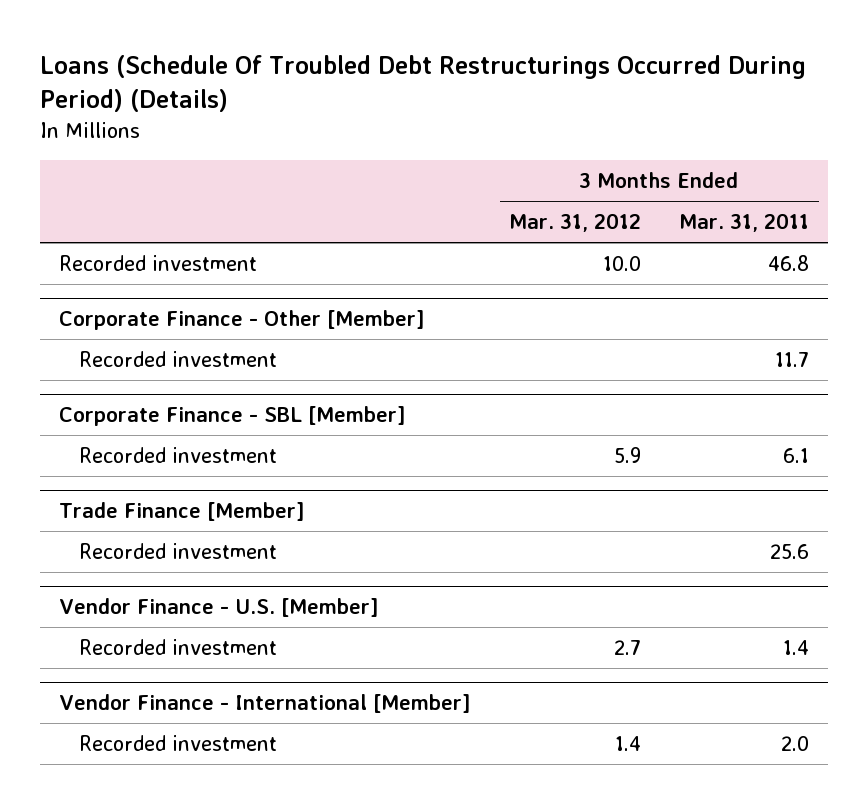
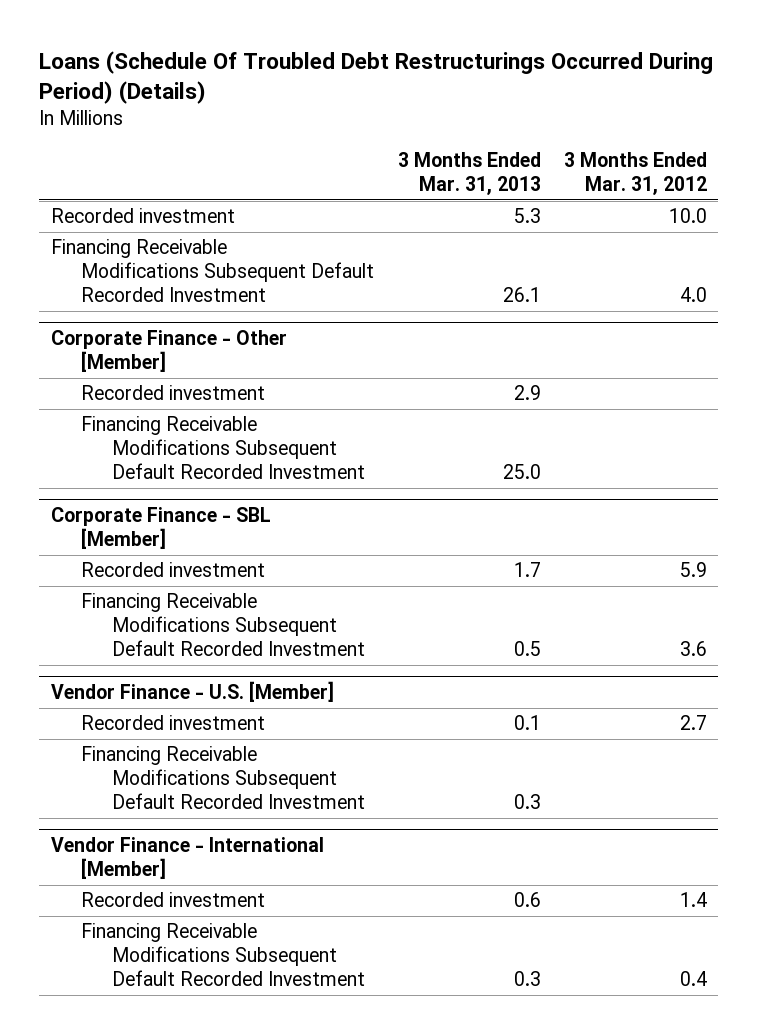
[679,213,810,233] Mar. 31, 2011 -> none
none -> [397,152,541,196] 3 Months Ended Mar. 31, 2013
none -> [50,239,375,303] Financing Receivable Modifications Subsequent Default Recorded Investment
none -> [81,416,366,480] Financing Receivable Modifications Subsequent Default Recorded Investment
[59,502,306,522] Trade Finance [Member] -> none
[78,543,277,560] Recorded investment -> none
none -> [81,593,366,657] Financing Receivable Modifications Subsequent Default Recorded Investment
none -> [81,746,366,810] Financing Receivable Modifications Subsequent Default Recorded Investment
none -> [81,923,366,987] Financing Receivable Modifications Subsequent Default Recorded Investment

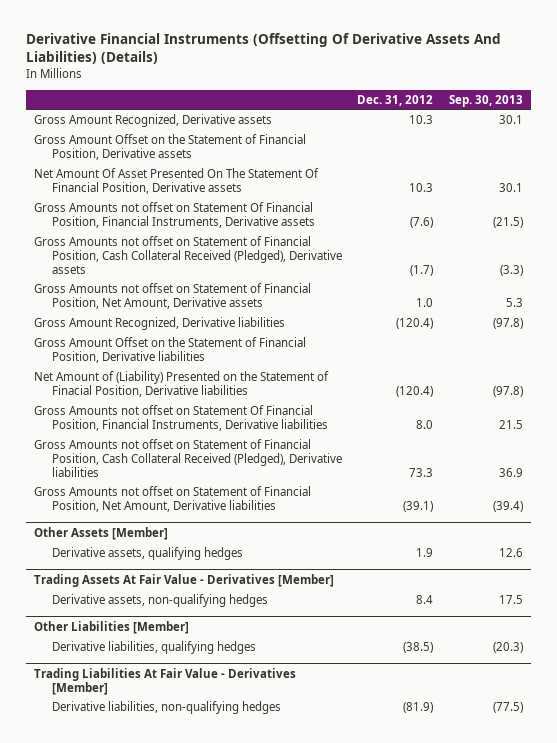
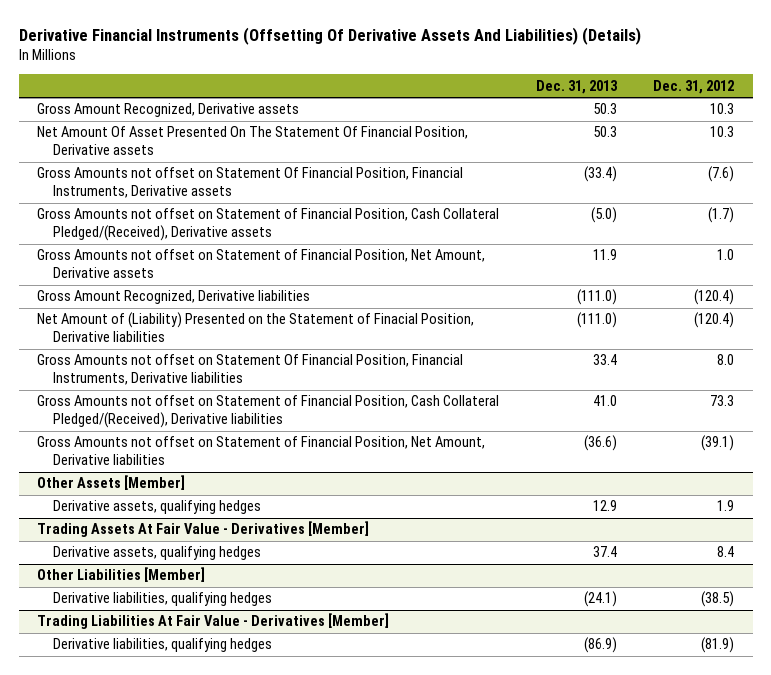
[448,94,523,107] Sep. 30, 2013 -> none
none -> [535,79,618,94] Dec. 31, 2013
[34,134,307,160] Gross Amount Offset on the Statement of Financial Position, Derivative assets -> none
[34,236,342,274] Gross Amounts not offset on Statement of Financial Position, Cash Collateral Received (Pledged), Derivative assets -> [36,208,499,242] Gross Amounts not offset on Statement of Financial Position, Cash Collateral Pledged/(Received), Derivative assets
[34,337,307,363] Gross Amount Offset on the Statement of Financial Position, Derivative liabilities -> none
[34,439,342,477] Gross Amounts not offset on Statement of Financial Position, Cash Collateral Received (Pledged), Derivative liabilities -> [36,395,499,429] Gross Amounts not offset on Statement of Financial Position, Cash Collateral Pledged/(Received), Derivative liabilities
[51,594,268,608] Derivative assets, non-qualifying hedges -> [52,546,261,561] Derivative assets, qualifying hedges
[51,701,281,715] Derivative liabilities, non-qualifying hedges -> [52,638,272,653] Derivative liabilities, qualifying hedges

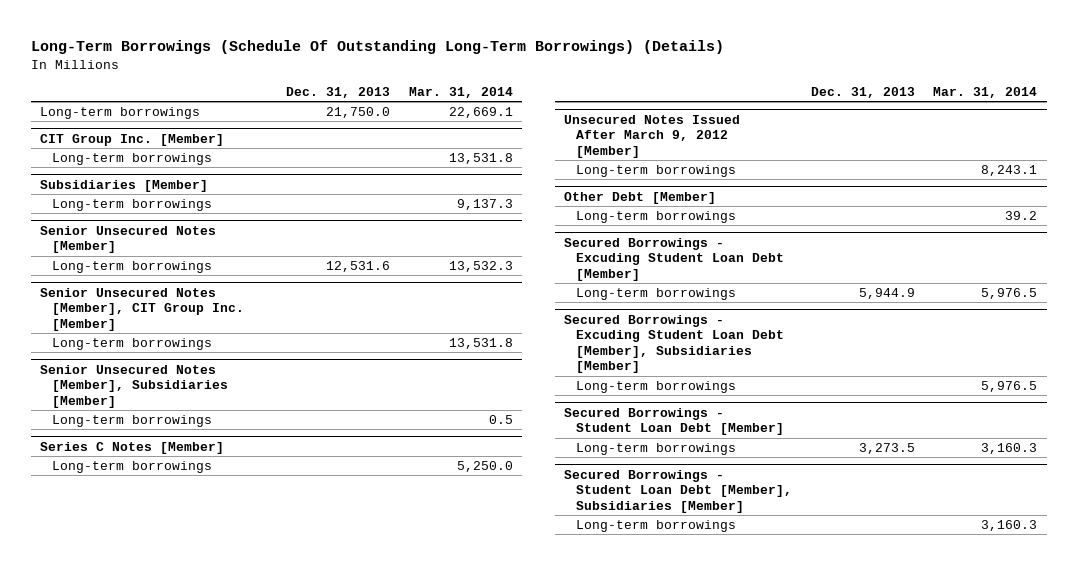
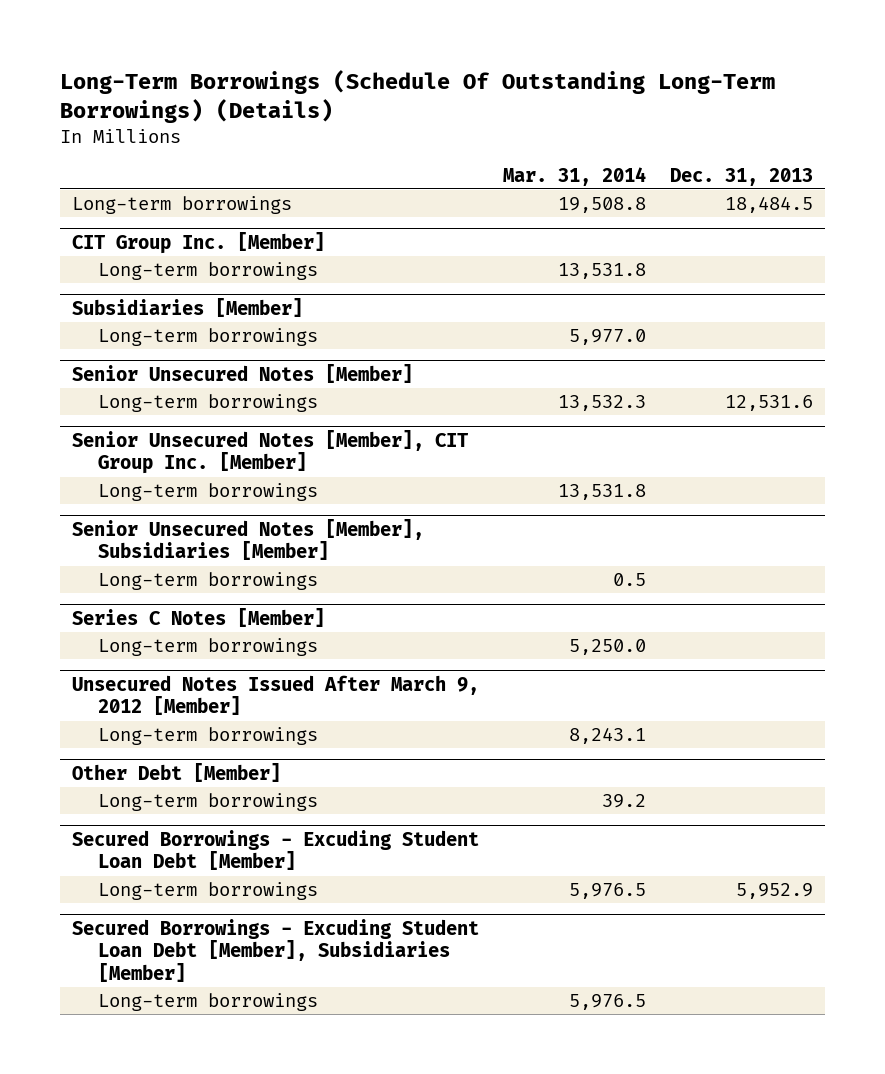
[326,107,391,119] 21,750.0 -> [724,196,813,214] 18,484.5
[448,107,513,119] 22,669.1 -> [557,197,646,214] 19,508.8
[456,199,513,211] 9,137.3 -> [568,329,646,346] 5,977.0
[858,288,915,300] 5,944.9 -> [735,883,813,900] 5,952.9
[564,407,784,436] Secured Borrowings - Student Loan Debt [Member] -> none
[575,443,736,456] Long-term borrowings -> none
[564,469,792,513] Secured Borrowings - Student Loan Debt [Member], Subsidiaries [Member] -> none
[575,520,736,533] Long-term borrowings -> none

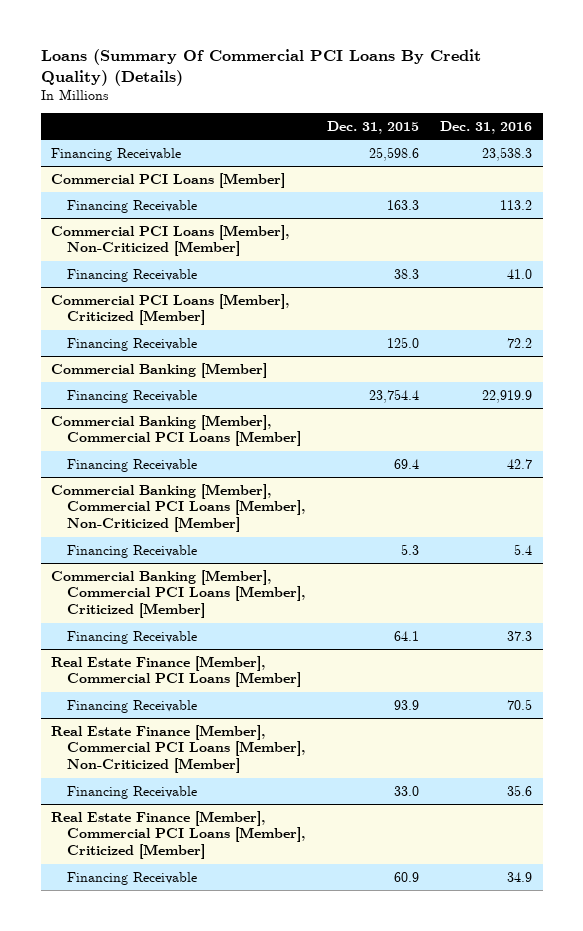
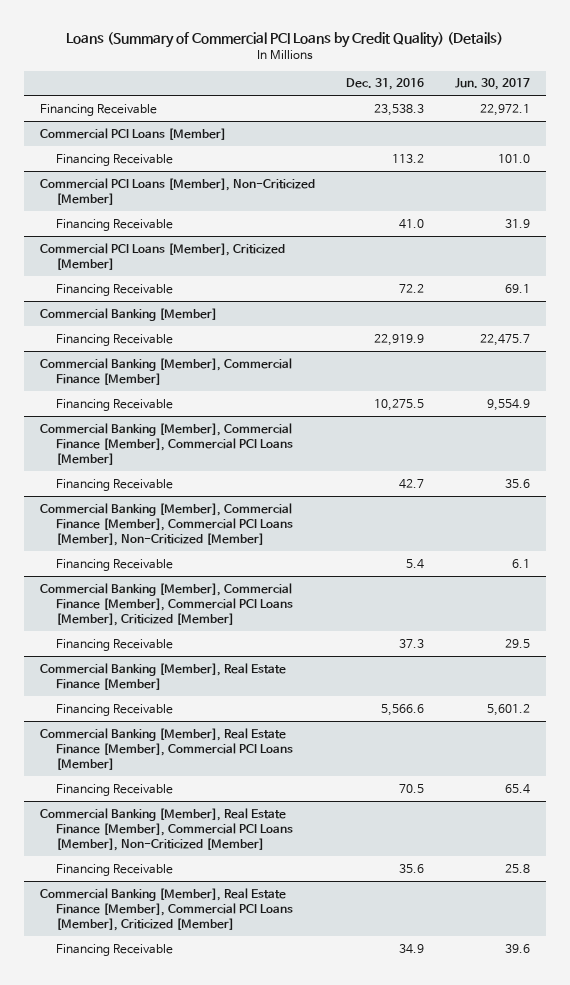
[40,49,481,86] Loans (Summary Of Commercial PCI Loans By Credit Quality) (Details) -> [66,31,504,48] Loans (Summary of Commercial PCI Loans by Credit Quality) (Details)
[326,120,419,134] Dec. 31, 2015 -> none
none -> [455,78,531,91] Jun. 30, 2017
none -> [39,357,292,385] Commercial Banking [Member], Commercial Finance [Member]
none -> [55,398,173,411] Financing Receivable
[51,414,302,447] Commercial Banking [Member], Commercial PCI Loans [Member] -> [39,422,293,466] Commercial Banking [Member], Commercial Finance [Member], Commercial PCI Loans [Member]
[51,483,306,533] Commercial Banking [Member], Commercial PCI Loans [Member], Non-Criticized [Member] -> [39,502,293,547] Commercial Banking [Member], Commercial Finance [Member], Commercial PCI Loans [Member], Non-Criticized [Member]
[51,569,306,619] Commercial Banking [Member], Commercial PCI Loans [Member], Criticized [Member] -> [39,582,293,627] Commercial Banking [Member], Commercial Finance [Member], Commercial PCI Loans [Member], Criticized [Member]
none -> [39,662,286,690] Commercial Banking [Member], Real Estate Finance [Member]
none -> [55,703,173,716] Financing Receivable
[51,655,302,688] Real Estate Finance [Member], Commercial PCI Loans [Member] -> [39,727,293,771] Commercial Banking [Member], Real Estate Finance [Member], Commercial PCI Loans [Member]
[51,724,306,774] Real Estate Finance [Member], Commercial PCI Loans [Member], Non-Criticized [Member] -> [39,807,293,852] Commercial Banking [Member], Real Estate Finance [Member], Commercial PCI Loans [Member], Non-Criticized [Member]
[51,810,306,860] Real Estate Finance [Member], Commercial PCI Loans [Member], Criticized [Member] -> [39,887,293,932] Commercial Banking [Member], Real Estate Finance [Member], Commercial PCI Loans [Member], Criticized [Member]

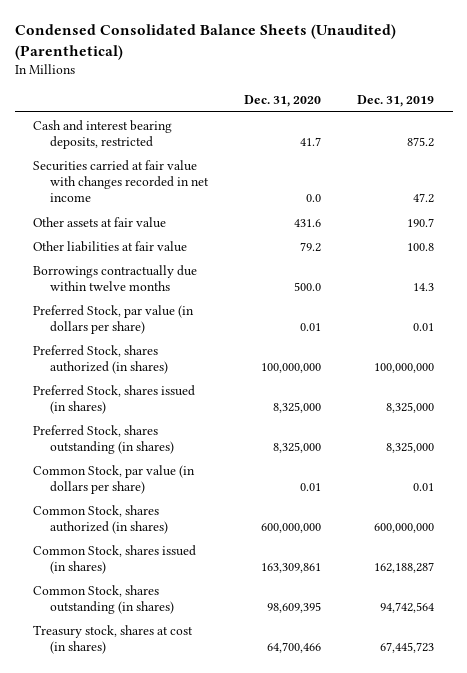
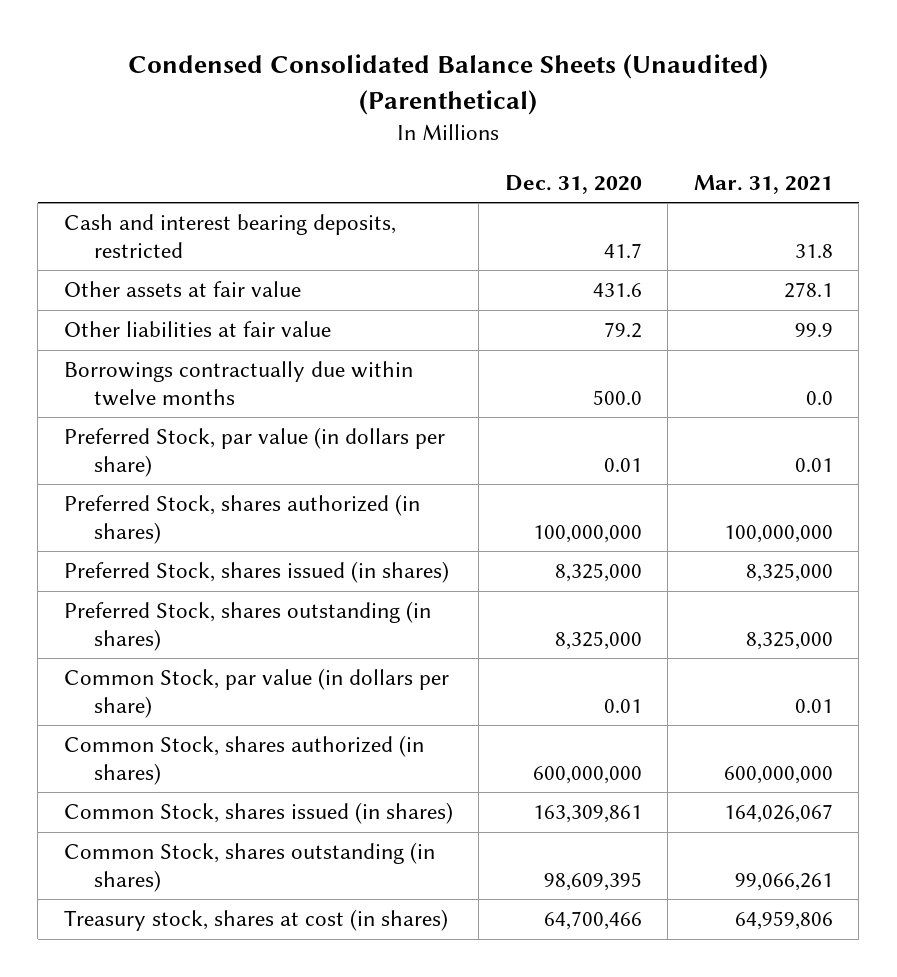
[357,95,435,108] Dec. 31, 2019 -> none
none -> [693,174,833,194] Mar. 31, 2021
[32,159,209,202] Securities carried at fair value with changes recorded in net income -> none

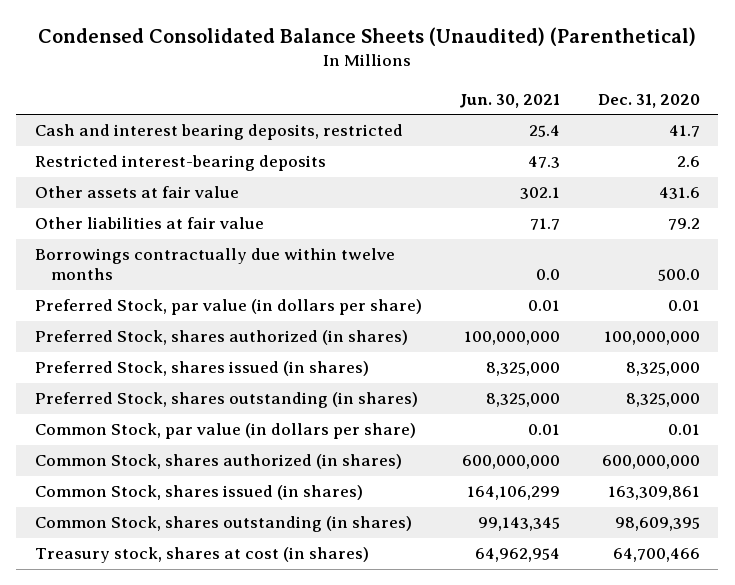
[693,174,833,194] Mar. 31, 2021 -> none
none -> [459,93,561,108] Jun. 30, 2021
none -> [34,155,326,172] Restricted interest-bearing deposits

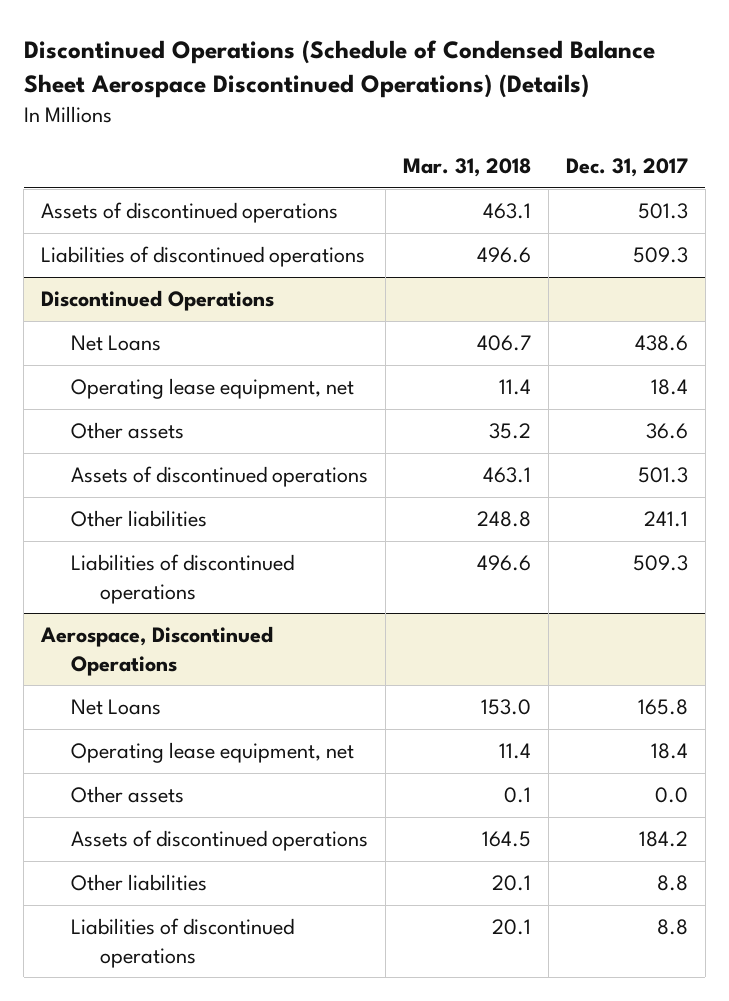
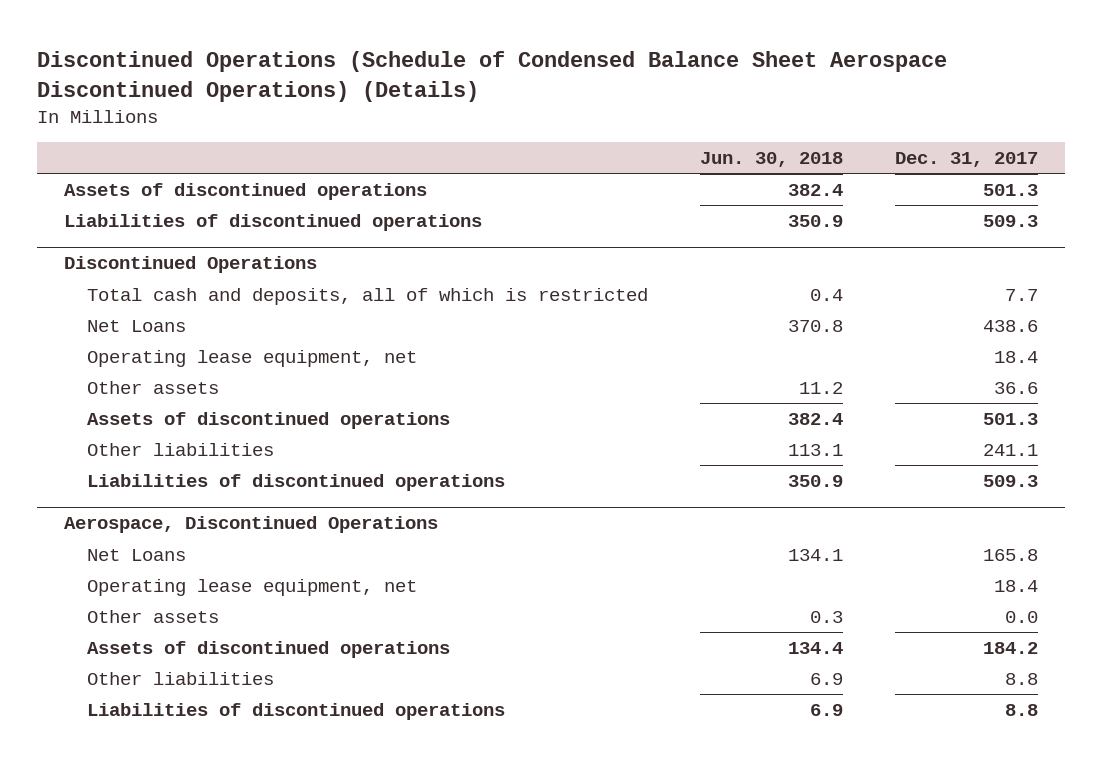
[402,157,531,177] Mar. 31, 2018 -> none
none -> [700,152,844,168] Jun. 30, 2018
none -> [87,287,649,305] Total cash and deposits, all of which is restricted

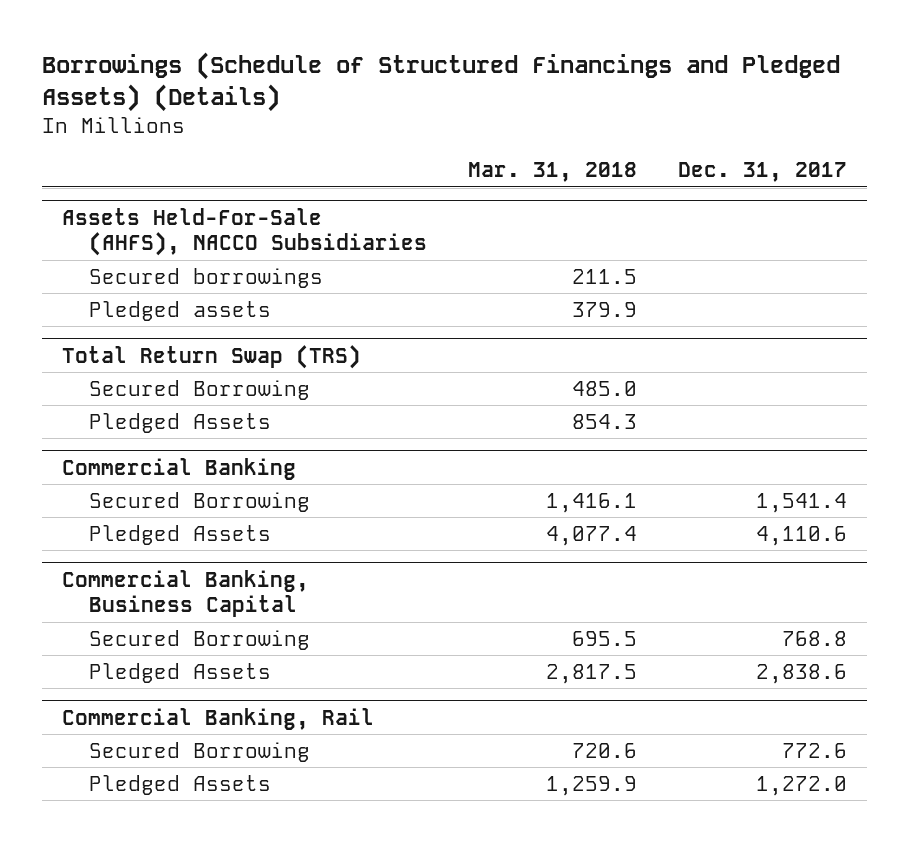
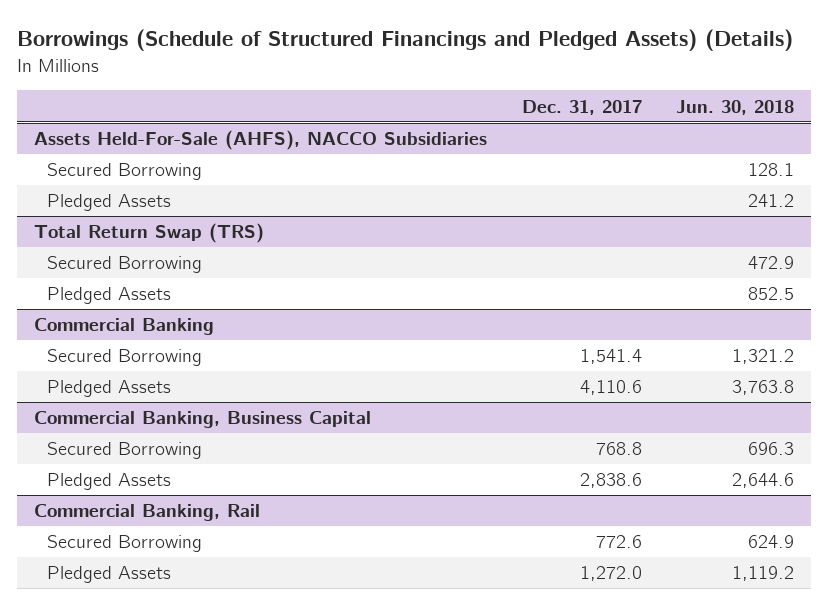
[467,162,637,183] Mar. 31, 2018 -> none
none -> [676,99,795,115] Jun. 30, 2018
[88,267,323,288] Secured borrowings -> [47,163,203,181] Secured Borrowing
[88,300,271,321] Pledged assets -> [47,194,172,212] Pledged Assets

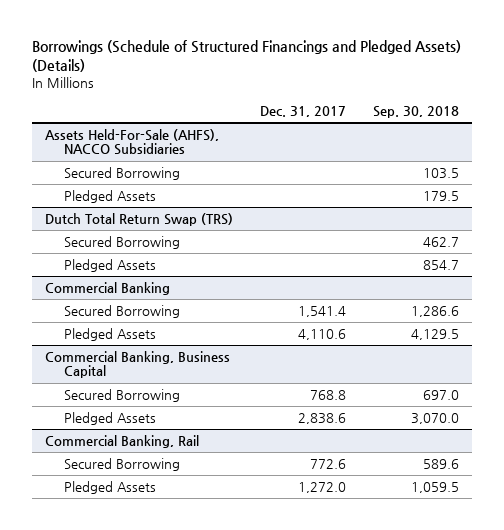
[676,99,795,115] Jun. 30, 2018 -> none
none -> [372,105,459,118] Sep. 30, 2018
[34,223,265,244] Total Return Swap (TRS) -> [45,212,234,226] Dutch Total Return Swap (TRS)

